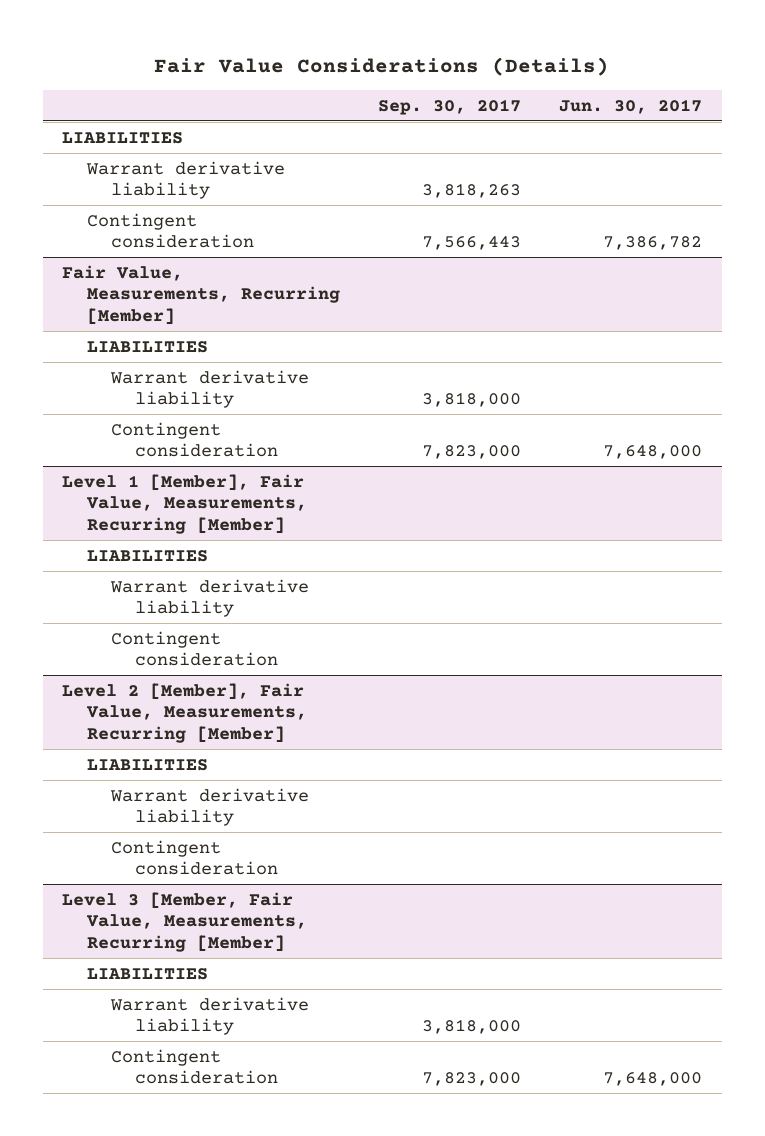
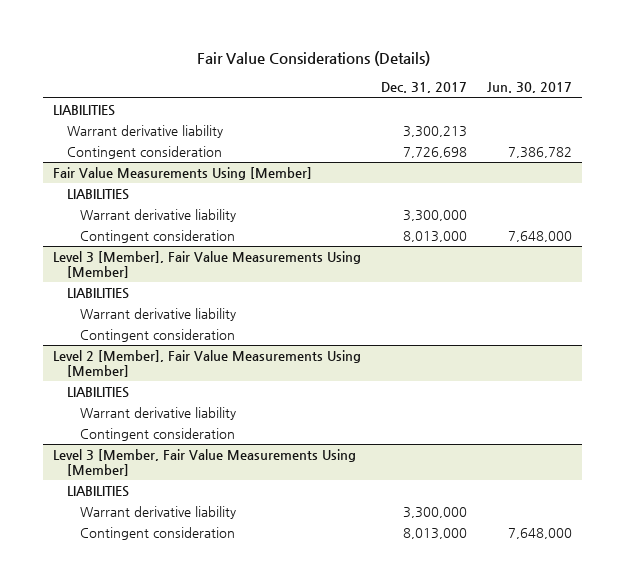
[378,98,522,115] Sep. 30, 2017 -> none
none -> [381,82,468,94] Dec. 31, 2017
[62,264,340,326] Fair Value, Measurements, Recurring [Member] -> [53,167,313,181] Fair Value Measurements Using [Member]
[62,473,307,535] Level 1 [Member], Fair Value, Measurements, Recurring [Member] -> [53,251,362,279] Level 3 [Member], Fair Value Measurements Using [Member]
[62,682,307,744] Level 2 [Member], Fair Value, Measurements, Recurring [Member] -> [53,350,362,378] Level 2 [Member], Fair Value Measurements Using [Member]
[62,891,307,953] Level 3 [Member, Fair Value, Measurements, Recurring [Member] -> [53,449,357,477] Level 3 [Member, Fair Value Measurements Using [Member]

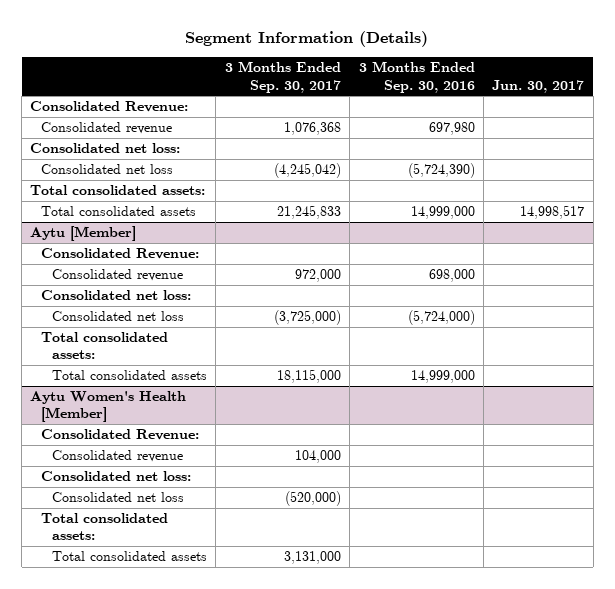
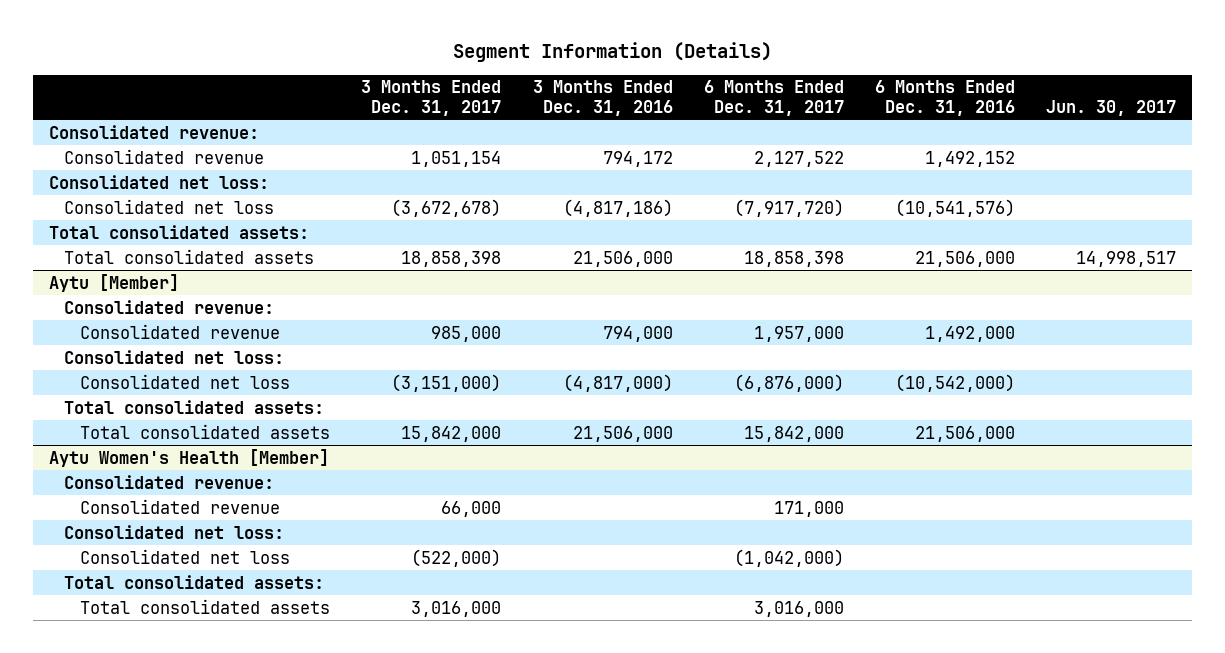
[224,61,341,93] 3 Months Ended Sep. 30, 2017 -> none
[358,61,475,93] 3 Months Ended Sep. 30, 2016 -> none
none -> [361,80,502,116] 3 Months Ended Dec. 31, 2017
none -> [532,80,673,116] 3 Months Ended Dec. 31, 2016
none -> [703,80,844,116] 6 Months Ended Dec. 31, 2017
none -> [875,80,1016,116] 6 Months Ended Dec. 31, 2016
[30,101,189,113] Consolidated Revenue: -> [48,124,259,139] Consolidated revenue:
[41,248,200,260] Consolidated Revenue: -> [64,299,275,314] Consolidated revenue:
[41,429,200,441] Consolidated Revenue: -> [64,474,275,489] Consolidated revenue:

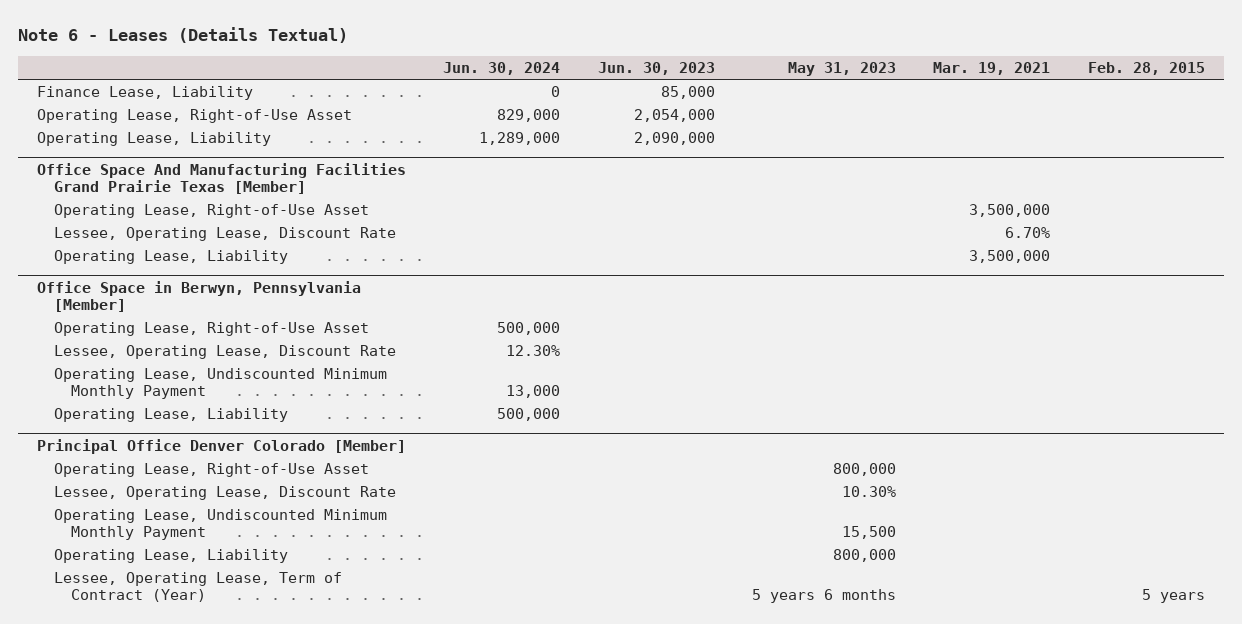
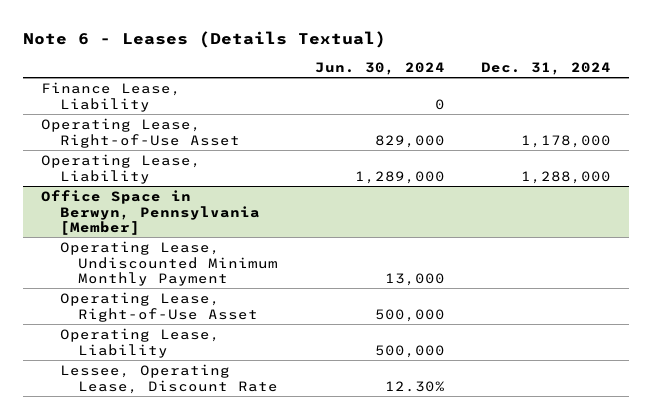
[597,62,715,76] Jun. 30, 2023 -> none
[788,62,897,77] May 31, 2023 -> none
[933,62,1051,76] Mar. 19, 2021 -> none
[1087,62,1205,76] Feb. 28, 2015 -> none
none -> [481,62,612,76] Dec. 31, 2024
[36,162,406,195] Office Space And Manufacturing Facilities Grand Prairie Texas [Member] -> none
[54,203,370,218] Operating Lease, Right-of-Use Asset -> none
[54,226,397,241] Lessee, Operating Lease, Discount Rate -> none
[54,249,289,264] Operating Lease, Liability -> none
[54,321,370,336] Operating Lease, Right-of-Use Asset -> [59,291,259,322] Operating Lease, Right-of-Use Asset
[36,438,406,454] Principal Office Denver Colorado [Member] -> none
[54,462,370,477] Operating Lease, Right-of-Use Asset -> none
[54,485,397,500] Lessee, Operating Lease, Discount Rate -> none
[54,508,388,541] Operating Lease, Undiscounted Minimum Monthly Payment -> none
[54,548,289,563] Operating Lease, Liability -> none
[54,571,343,603] Lessee, Operating Lease, Term of Contract (Year) -> none
[54,344,397,359] Lessee, Operating Lease, Discount Rate -> [59,363,279,394] Lessee, Operating Lease, Discount Rate

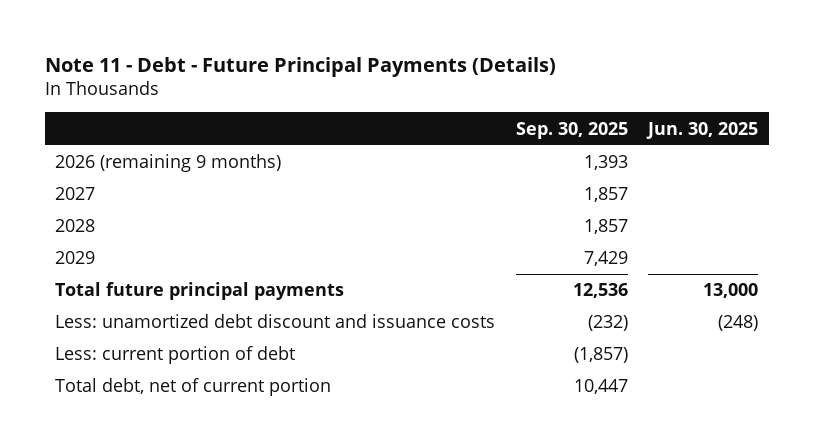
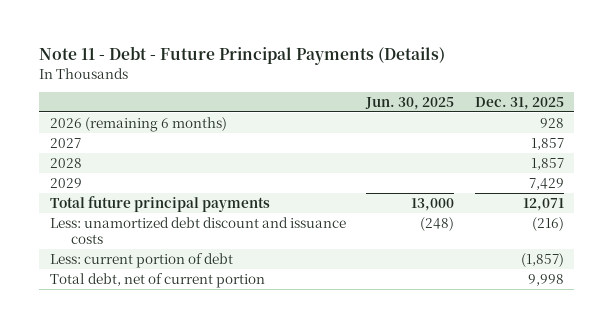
[515,121,628,139] Sep. 30, 2025 -> none
none -> [475,97,565,111] Dec. 31, 2025
[55,154,282,173] 2026 (remaining 9 months) -> [49,116,227,132] 2026 (remaining 6 months)

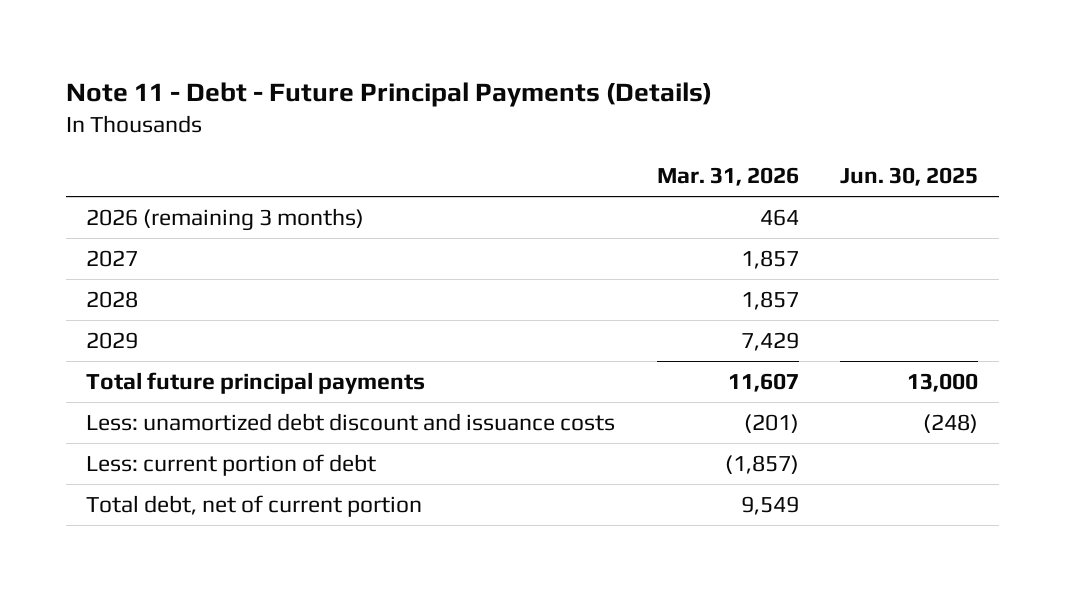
[475,97,565,111] Dec. 31, 2025 -> none
none -> [656,167,799,187] Mar. 31, 2026
[49,116,227,132] 2026 (remaining 6 months) -> [86,207,365,231] 2026 (remaining 3 months)

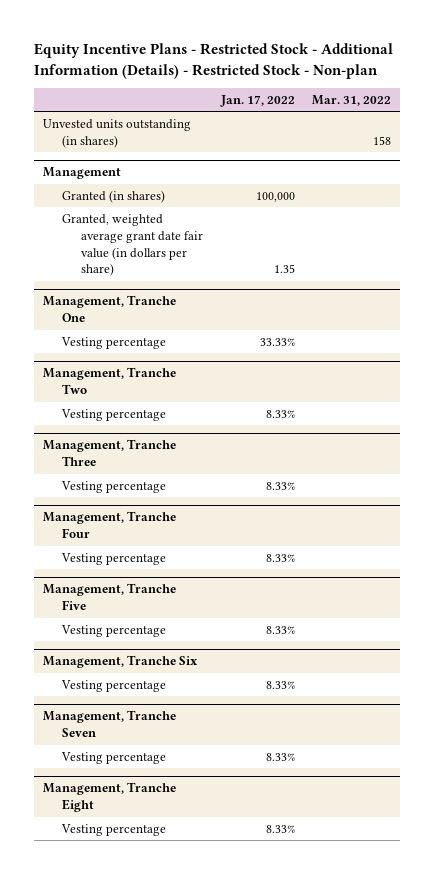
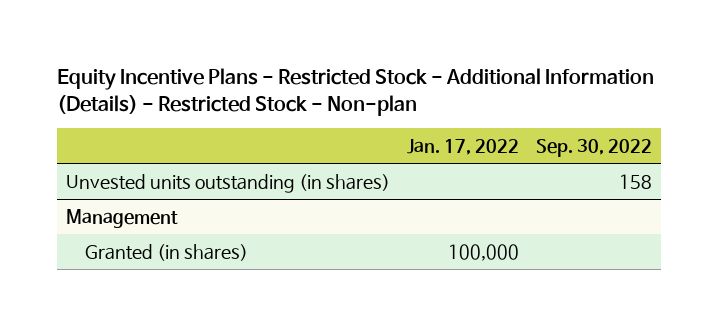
[311,94,391,106] Mar. 31, 2022 -> none
none -> [536,138,653,157] Sep. 30, 2022
[62,213,204,277] Granted, weighted average grant date fair value (in dollars per share) -> none
[42,295,176,323] Management, Tranche One -> none
[61,336,167,349] Vesting percentage -> none
[42,367,176,395] Management, Tranche Two -> none
[61,408,167,421] Vesting percentage -> none
[42,439,176,467] Management, Tranche Three -> none
[61,480,167,493] Vesting percentage -> none
[42,511,176,539] Management, Tranche Four -> none
[61,552,167,565] Vesting percentage -> none
[42,583,176,611] Management, Tranche Five -> none
[61,624,167,637] Vesting percentage -> none
[42,655,198,669] Management, Tranche Six -> none
[61,679,167,692] Vesting percentage -> none
[42,710,176,738] Management, Tranche Seven -> none
[61,751,167,764] Vesting percentage -> none
[42,782,176,813] Management, Tranche Eight -> none
[61,823,167,836] Vesting percentage -> none

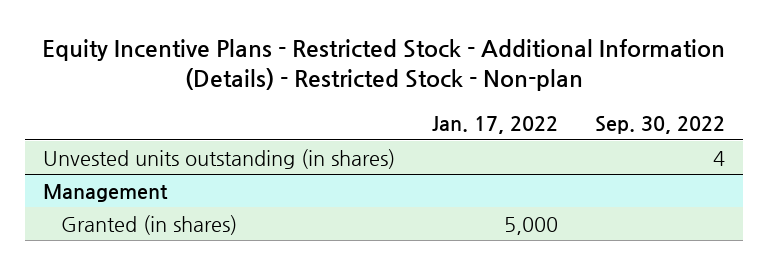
[619,173,653,189] 158 -> [712,150,725,166] 4
[447,243,519,261] 100,000 -> [503,216,558,235] 5,000

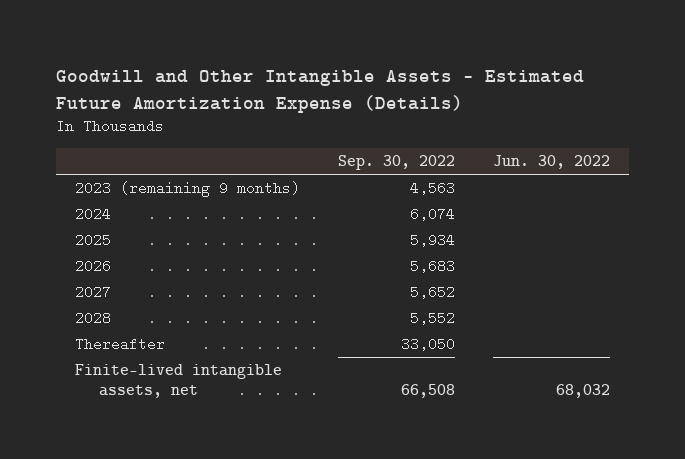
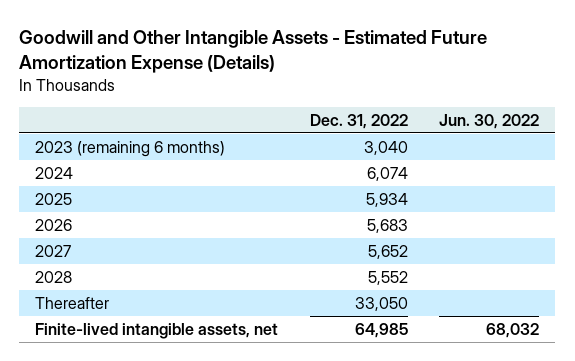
[337,155,455,171] Sep. 30, 2022 -> none
none -> [309,113,408,129] Dec. 31, 2022
[74,181,300,198] 2023 (remaining 9 months) -> [35,140,226,157] 2023 (remaining 6 months)

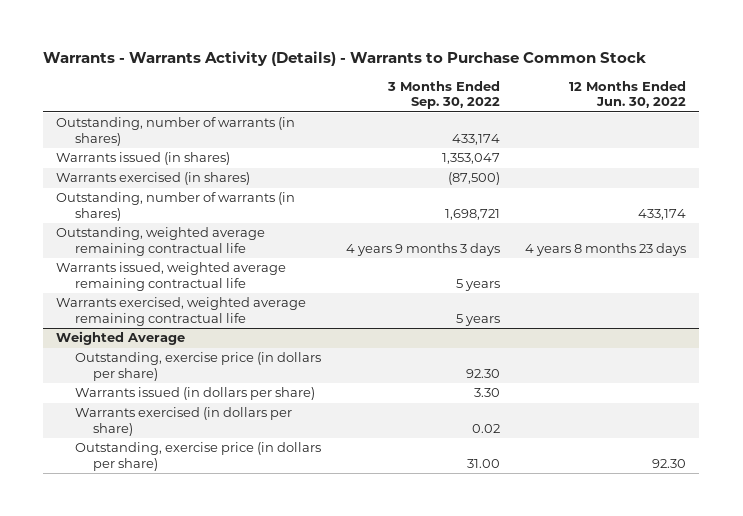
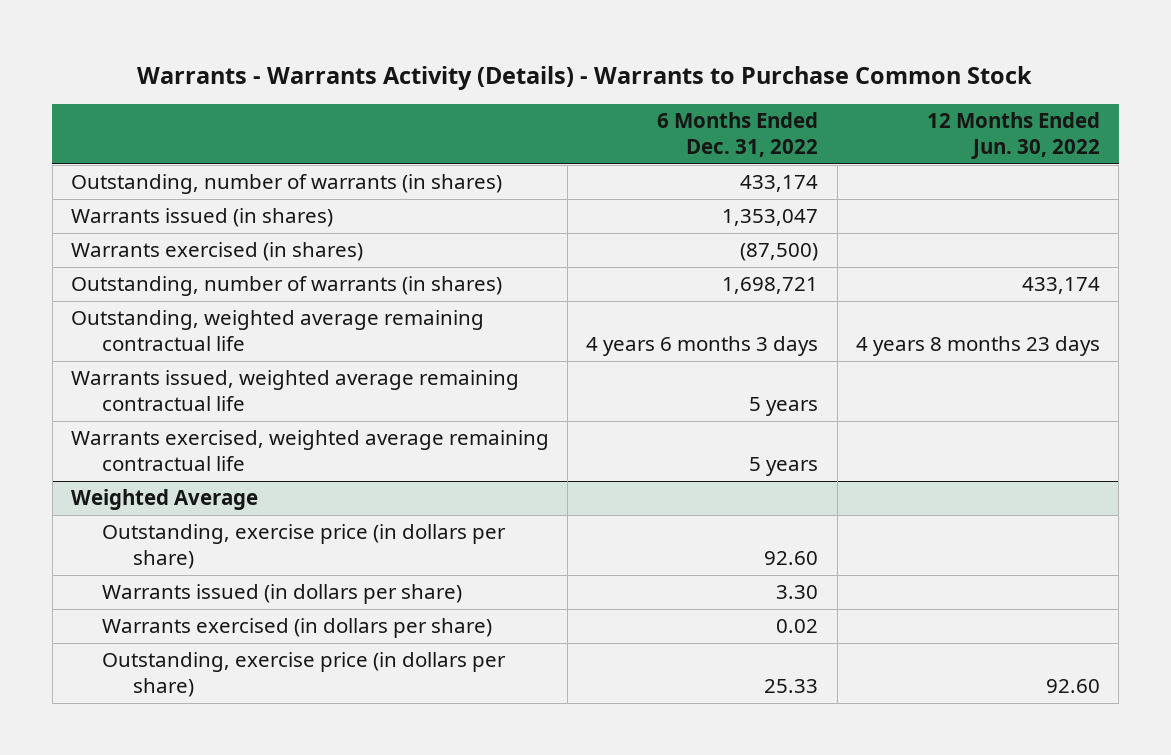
[387,80,501,110] 3 Months Ended Sep. 30, 2022 -> none
none -> [657,112,819,158] 6 Months Ended Dec. 31, 2022
[652,458,687,468] 92.30 -> [1046,679,1101,694] 92.60

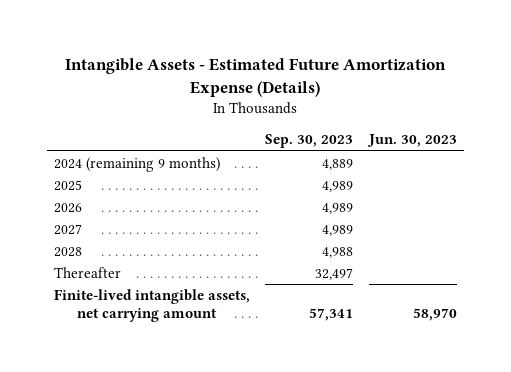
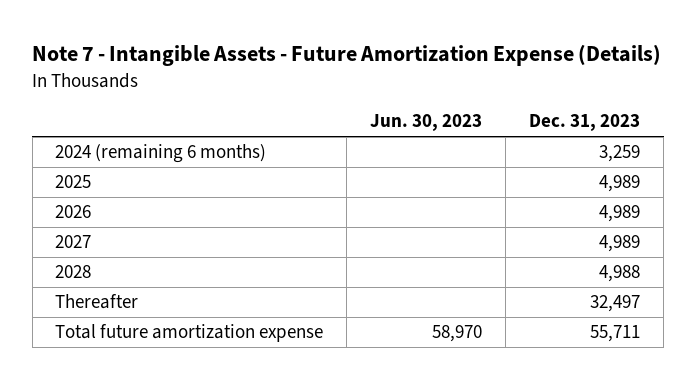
[65,58,447,98] Intangible Assets - Estimated Future Amortization Expense (Details) -> [32,44,662,67] Note 7 - Intangible Assets - Future Amortization Expense (Details)
[265,134,354,149] Sep. 30, 2023 -> none
none -> [529,114,641,132] Dec. 31, 2023
[54,157,221,173] 2024 (remaining 9 months) -> [55,144,267,164] 2024 (remaining 6 months)
[54,289,251,323] Finite-lived intangible assets, net carrying amount -> [55,324,324,343] Total future amortization expense

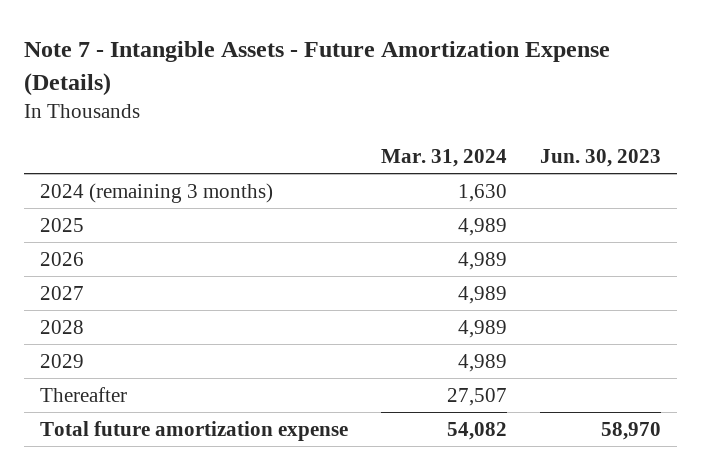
[529,114,641,132] Dec. 31, 2023 -> none
none -> [381,149,508,168] Mar. 31, 2024
[55,144,267,164] 2024 (remaining 6 months) -> [40,182,274,203] 2024 (remaining 3 months)
none -> [40,353,85,368] 2029

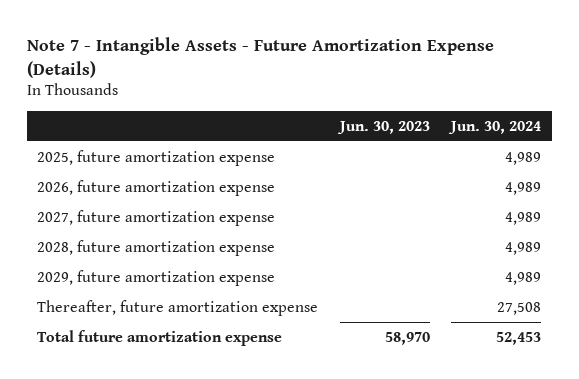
[381,149,508,168] Mar. 31, 2024 -> none
none -> [448,120,542,134] Jun. 30, 2024
[40,182,274,203] 2024 (remaining 3 months) -> none
[40,217,85,232] 2025 -> [37,149,276,166] 2025, future amortization expense
[40,251,85,266] 2026 -> [37,179,276,196] 2026, future amortization expense
[40,285,85,300] 2027 -> [37,209,276,226] 2027, future amortization expense
[40,319,85,334] 2028 -> [37,239,276,256] 2028, future amortization expense
[40,353,85,368] 2029 -> [37,269,276,286] 2029, future amortization expense
[40,386,128,402] Thereafter -> [37,299,319,316] Thereafter, future amortization expense

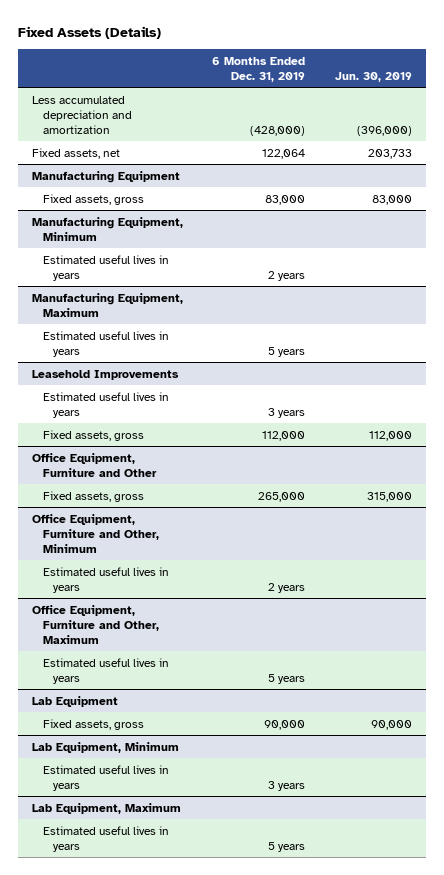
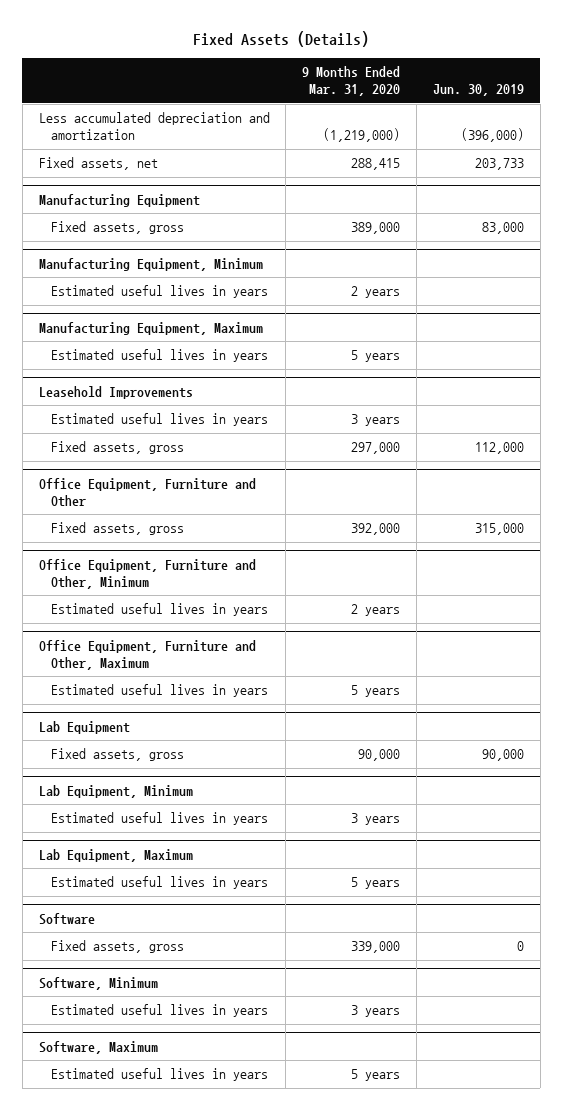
[212,56,306,82] 6 Months Ended Dec. 31, 2019 -> none
none -> [302,66,401,97] 9 Months Ended Mar. 31, 2020
none -> [38,912,95,925] Software
none -> [50,940,184,954] Fixed assets, gross
none -> [38,976,158,990] Software, Minimum
none -> [50,1004,268,1018] Estimated useful lives in years
none -> [38,1040,158,1054] Software, Maximum
none -> [50,1068,268,1082] Estimated useful lives in years

